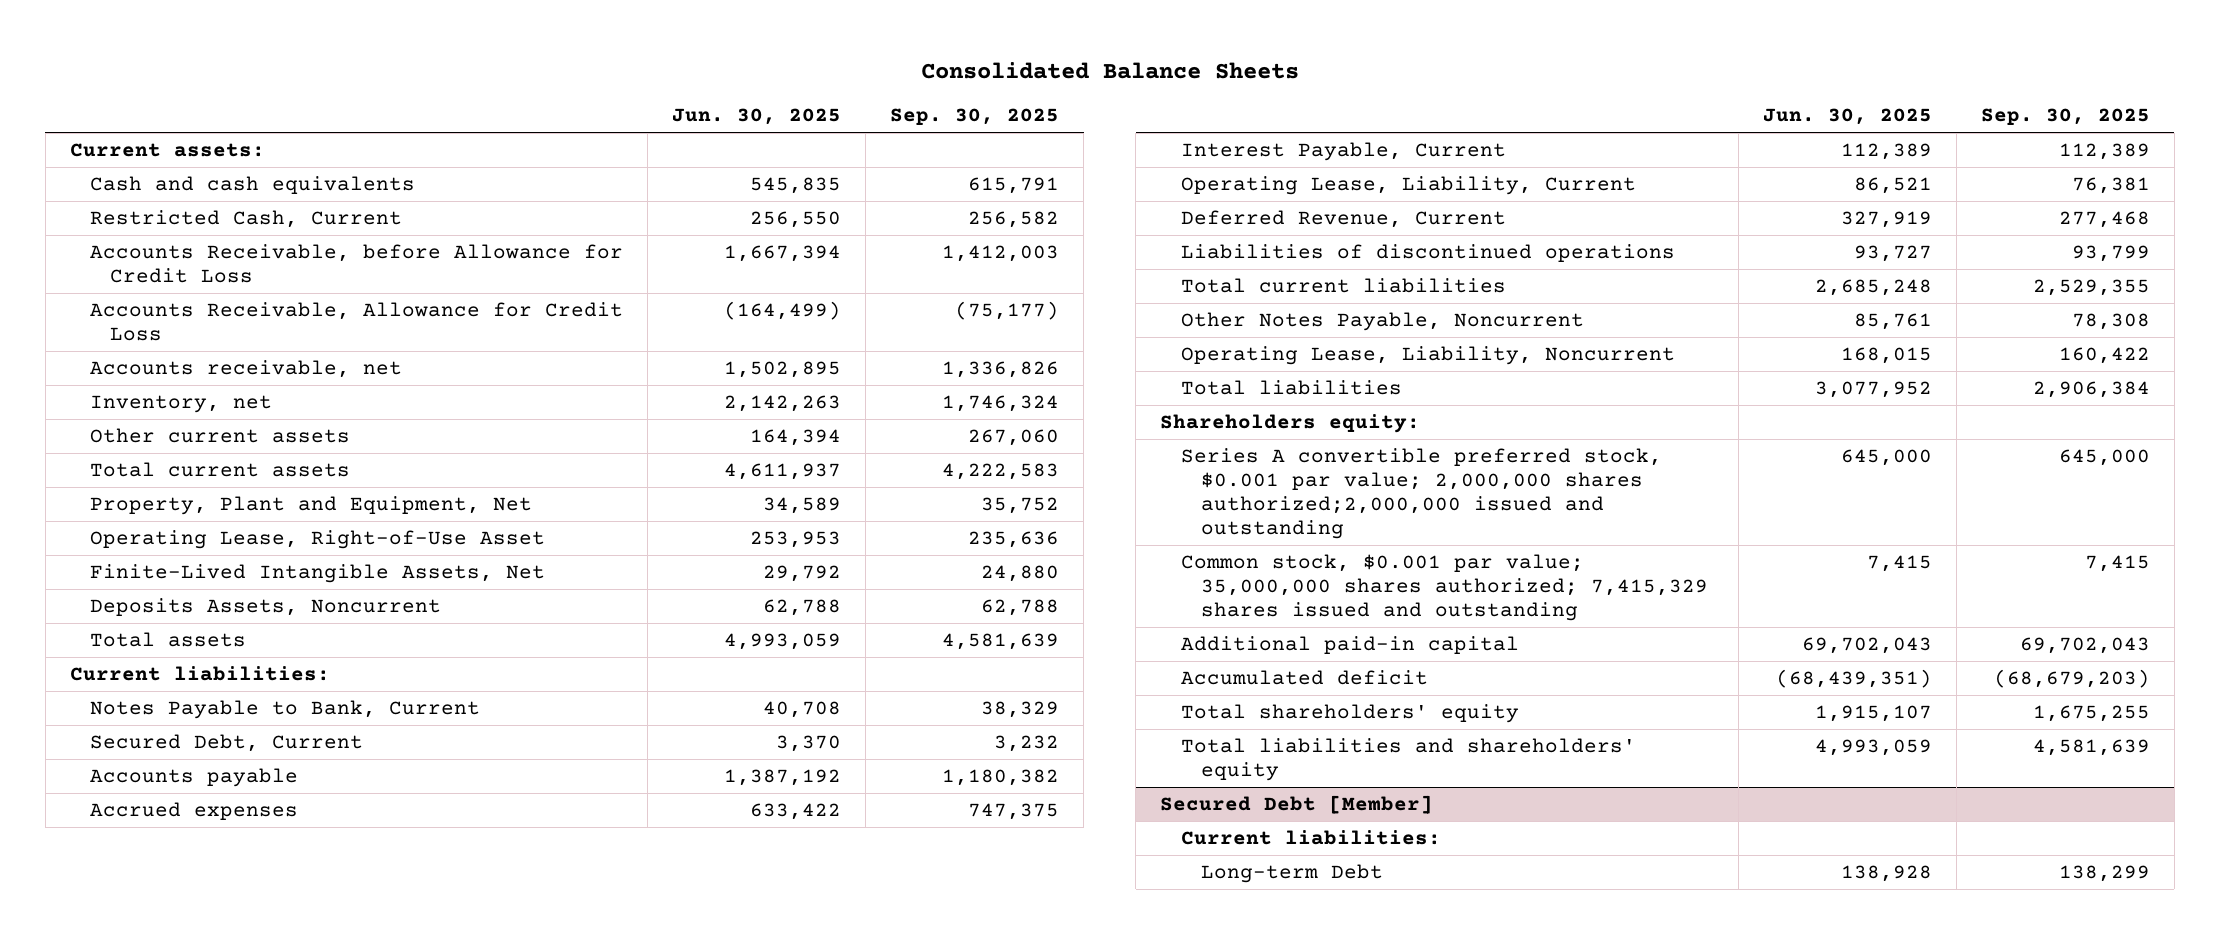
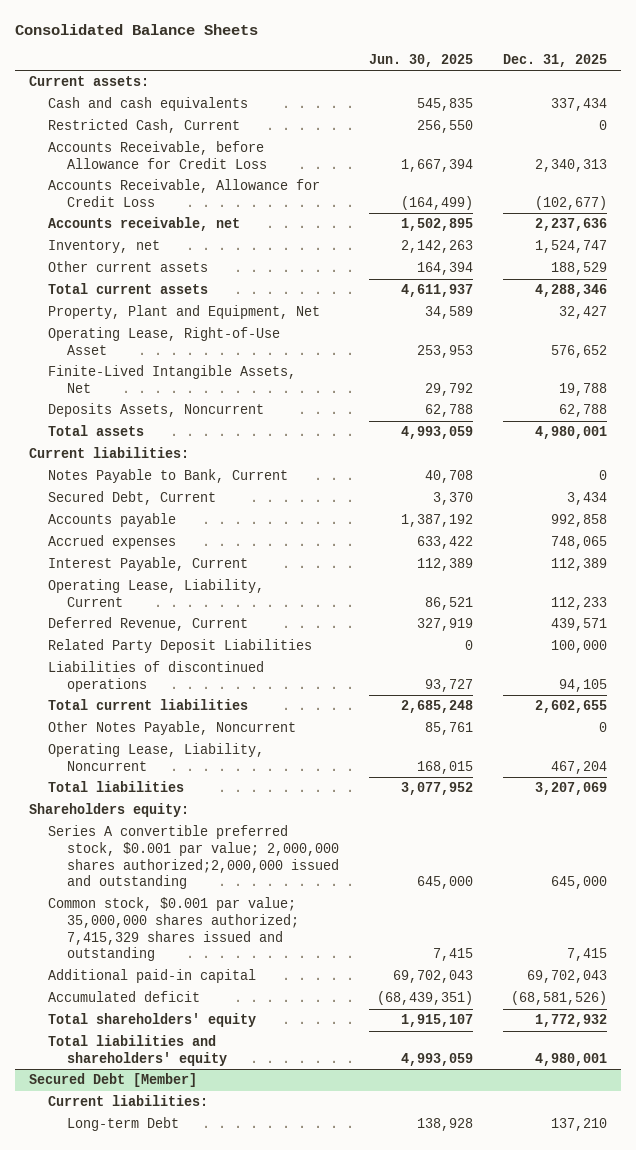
[890,108,1060,126] Sep. 30, 2025 -> none
none -> [502,54,607,68] Dec. 31, 2025
none -> [48,639,313,654] Related Party Deposit Liabilities

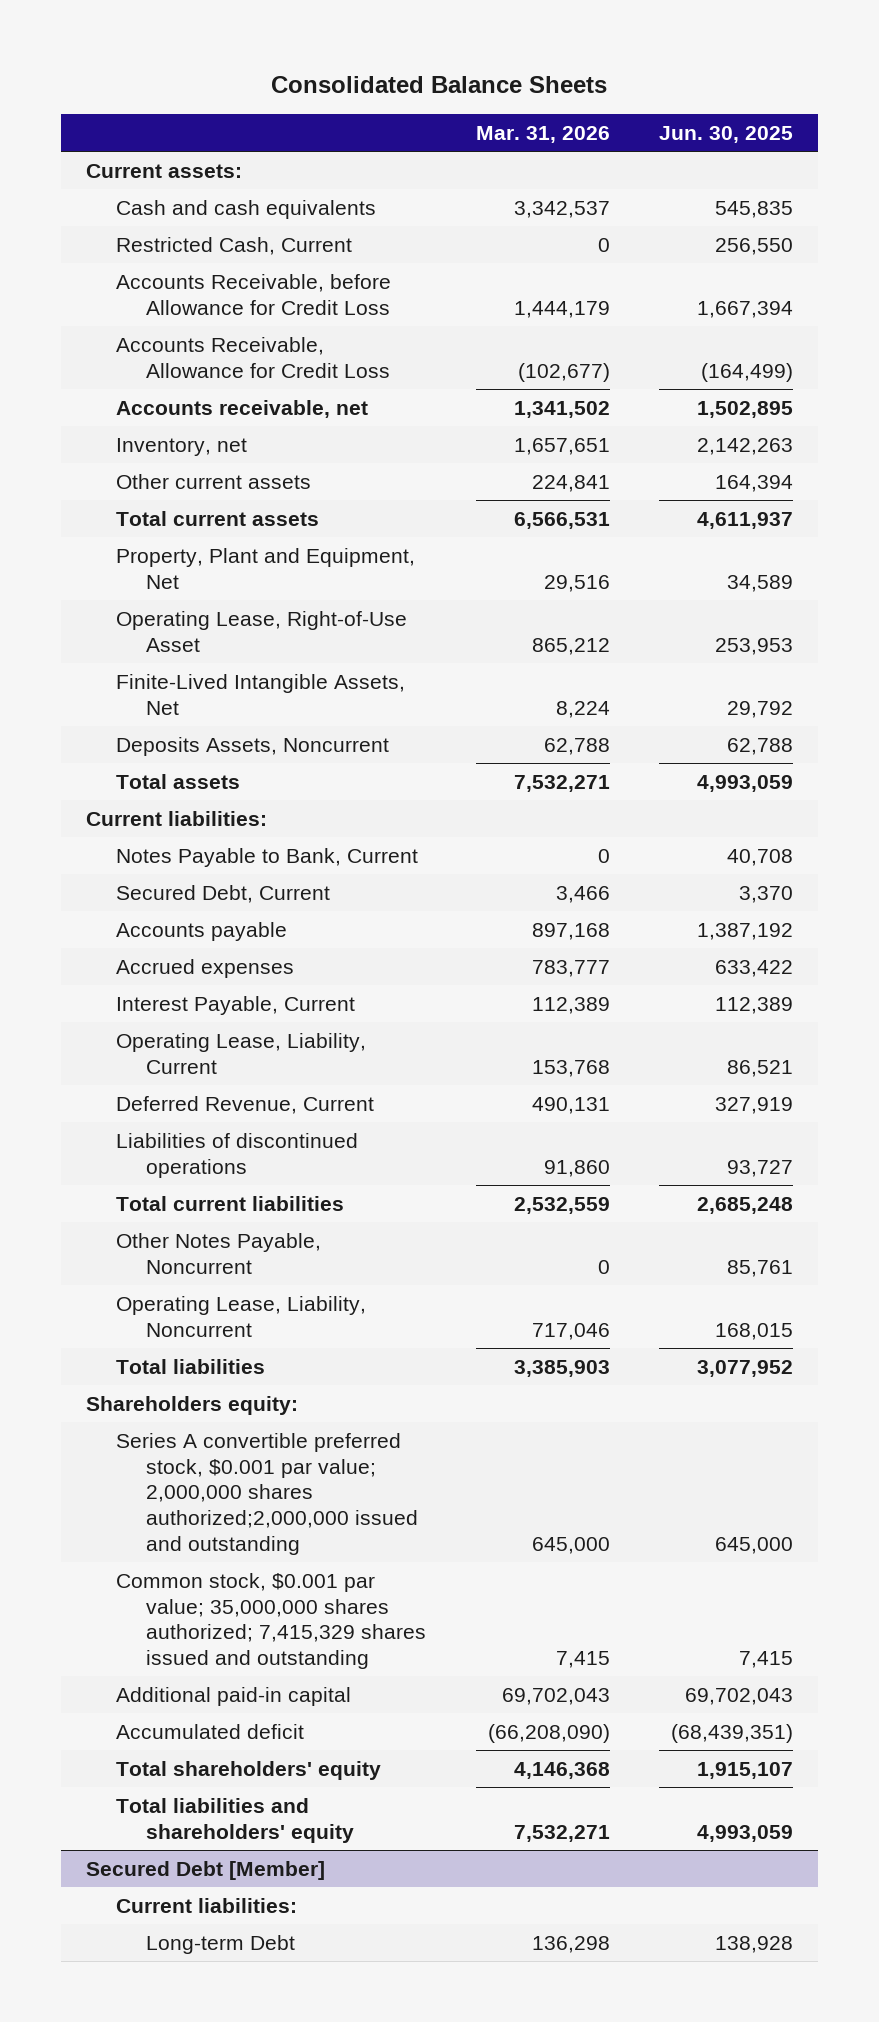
[502,54,607,68] Dec. 31, 2025 -> none
none -> [475,126,610,144] Mar. 31, 2026
[48,639,313,654] Related Party Deposit Liabilities -> none

